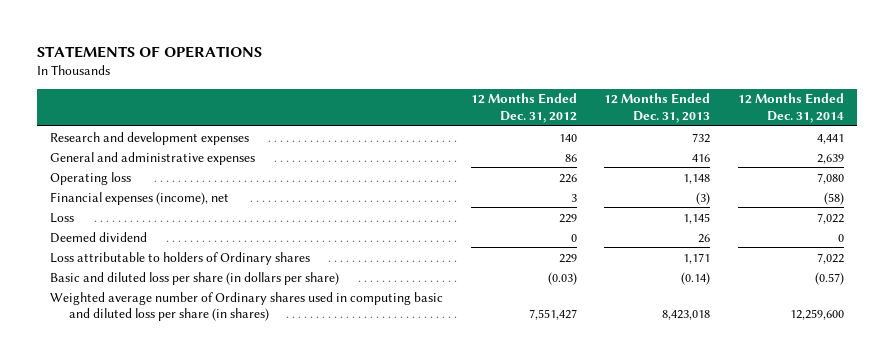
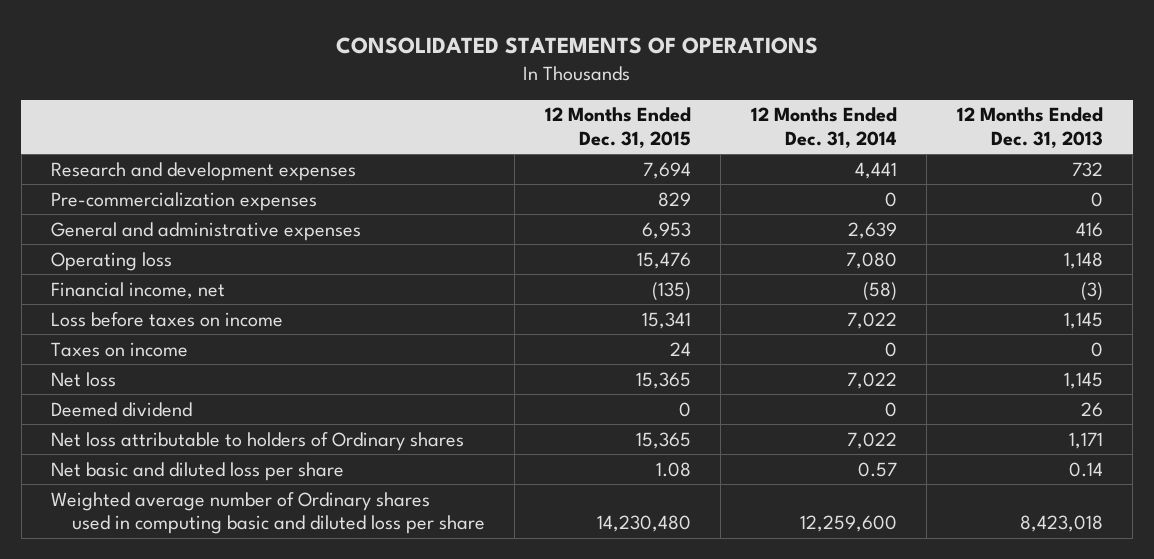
[36,46,262,59] STATEMENTS OF OPERATIONS -> [336,36,819,54] CONSOLIDATED STATEMENTS OF OPERATIONS
[470,93,577,124] 12 Months Ended Dec. 31, 2012 -> none
none -> [544,107,691,149] 12 Months Ended Dec. 31, 2015
none -> [51,191,318,211] Pre-commercialization expenses
[50,191,230,205] Financial expenses (income), net -> [51,281,226,299] Financial income, net
none -> [51,311,284,327] Loss before taxes on income
none -> [51,341,189,357] Taxes on income
[50,212,75,223] Loss -> [51,371,117,387] Net loss
[50,251,311,265] Loss attributable to holders of Ordinary shares -> [51,431,465,451] Net loss attributable to holders of Ordinary shares
[50,271,340,285] Basic and diluted loss per share (in dollars per share) -> [51,461,345,481] Net basic and diluted loss per share
[681,271,711,285] (0.14) -> [1068,461,1103,477] 0.14
[814,271,844,285] (0.57) -> [857,461,897,477] 0.57
[50,291,444,322] Weighted average number of Ordinary shares used in computing basic and diluted loss per share (in shares) -> [51,491,486,535] Weighted average number of Ordinary shares used in computing basic and diluted loss per share

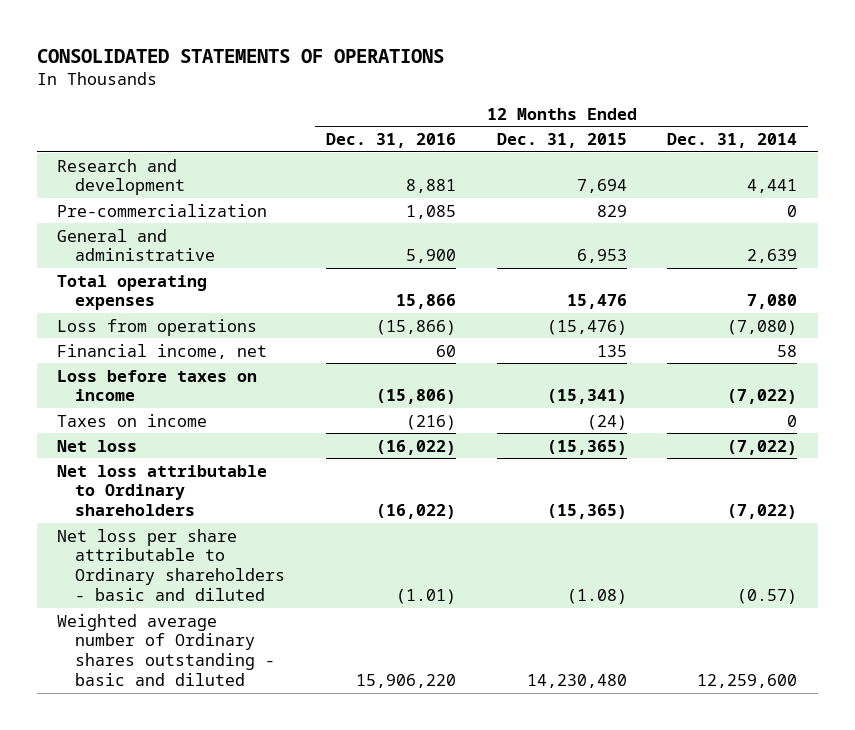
[956,107,1103,149] 12 Months Ended Dec. 31, 2013 -> none
none -> [325,133,456,149] Dec. 31, 2016
[51,401,193,417] Deemed dividend -> none
[51,161,357,181] Research and development expenses -> [57,158,185,196] Research and development
[51,191,318,211] Pre-commercialization expenses -> [57,203,268,217] Pre-commercialization
[51,221,362,241] General and administrative expenses -> [57,228,215,262] General and administrative
none -> [57,274,208,311] Total operating expenses
[51,251,173,271] Operating loss -> [57,318,258,336] Loss from operations
[636,251,691,269] 15,476 -> [546,319,627,335] (15,476)
[845,251,897,269] 7,080 -> [727,319,798,335] (7,080)
[651,281,691,301] (135) -> [596,344,627,357] 135
[862,281,897,301] (58) -> [777,344,798,357] 58
[641,311,691,329] 15,341 -> [546,389,627,405] (15,341)
[846,311,897,329] 7,022 -> [727,389,798,405] (7,022)
[669,341,691,356] 24 -> [586,414,627,430] (24)
[635,371,691,389] 15,365 -> [546,439,627,455] (15,365)
[846,371,897,389] 7,022 -> [727,439,798,455] (7,022)
[51,431,465,451] Net loss attributable to holders of Ordinary shares -> [57,464,268,517] Net loss attributable to Ordinary shareholders
[635,431,691,449] 15,365 -> [546,504,627,520] (15,365)
[846,431,897,449] 7,022 -> [727,504,798,520] (7,022)
[51,461,345,481] Net basic and diluted loss per share -> [57,528,285,601] Net loss per share attributable to Ordinary shareholders - basic and diluted
[655,461,691,477] 1.08 -> [566,588,627,604] (1.08)
[857,461,897,477] 0.57 -> [737,588,798,604] (0.57)
[51,491,486,535] Weighted average number of Ordinary shares used in computing basic and diluted loss per share -> [57,613,275,686] Weighted average number of Ordinary shares outstanding - basic and diluted

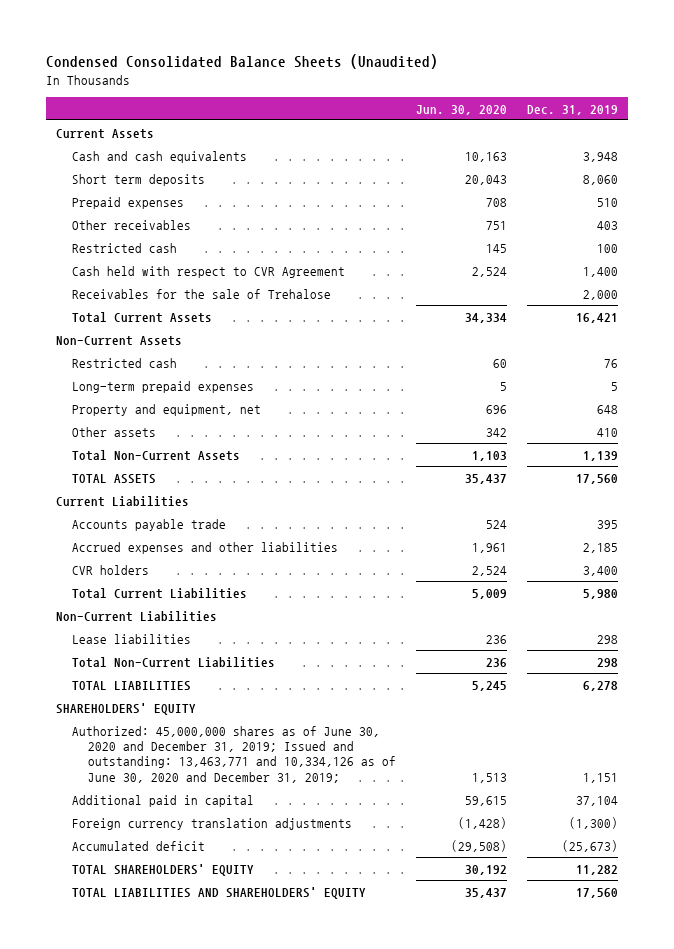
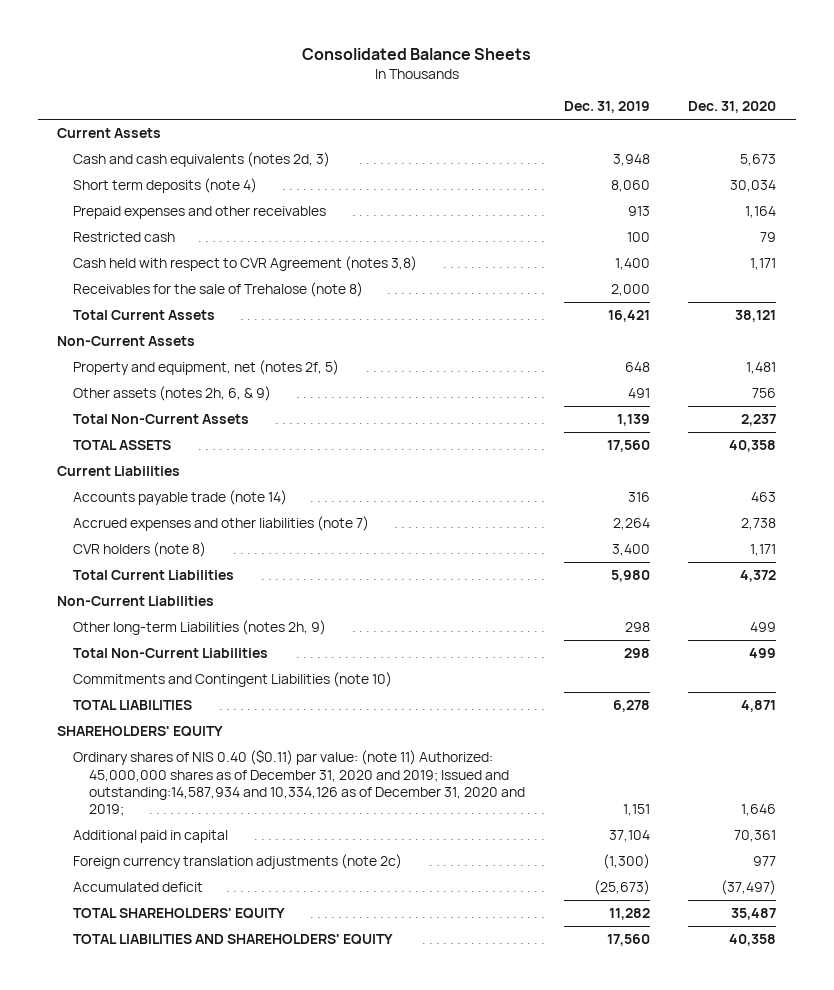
[45,54,438,70] Condensed Consolidated Balance Sheets (Unaudited) -> [301,47,531,60] Consolidated Balance Sheets
[415,104,507,115] Jun. 30, 2020 -> none
none -> [688,101,777,114] Dec. 31, 2020
[71,196,184,209] Prepaid expenses -> none
[71,219,191,230] Other receivables -> none
[71,150,247,163] Cash and cash equivalents -> [73,152,331,168] Cash and cash equivalents (notes 2d, 3)
[71,173,205,186] Short term deposits -> [73,178,258,194] Short term deposits (note 4)
none -> [73,206,327,220] Prepaid expenses and other receivables
[71,265,345,278] Cash held with respect to CVR Agreement -> [73,256,418,272] Cash held with respect to CVR Agreement (notes 3,8)
[71,288,331,299] Receivables for the sale of Trehalose -> [73,282,364,298] Receivables for the sale of Trehalose (note 8)
[71,357,177,368] Restricted cash -> none
[71,380,254,393] Long-term prepaid expenses -> none
[71,403,261,416] Property and equipment, net -> [73,360,340,376] Property and equipment, net (notes 2f, 5)
[71,426,156,437] Other assets -> [73,386,272,402] Other assets (notes 2h, 6, & 9)
[597,427,619,437] 410 -> [627,388,650,399] 491
[71,518,226,531] Accounts payable trade -> [73,490,288,506] Accounts payable trade (note 14)
[597,519,619,529] 395 -> [627,492,650,503] 316
[71,541,338,554] Accrued expenses and other liabilities -> [73,516,370,532] Accrued expenses and other liabilities (note 7)
[583,542,619,553] 2,185 -> [612,518,650,531] 2,264
[71,564,149,575] CVR holders -> [73,542,207,558] CVR holders (note 8)
[71,633,191,644] Lease liabilities -> [73,620,327,636] Other long-term Liabilities (notes 2h, 9)
none -> [73,672,393,688] Commitments and Contingent Liabilities (note 10)
[71,725,396,783] Authorized: 45,000,000 shares as of June 30, 2020 and December 31, 2019; Issued and outstanding: 13,463,771 and 10,334,126 as of June 30, 2020 and December 31, 2019; -> [73,749,526,817] Ordinary shares of NIS 0.40 ($0.11) par value: (note 11) Authorized: 45,000,000 shares as of December 31, 2020 and 2019; Issued and outstanding:14,587,934 and 10,334,126 as of December 31, 2020 and 2019;
[71,817,352,830] Foreign currency translation adjustments -> [73,854,403,870] Foreign currency translation adjustments (note 2c)

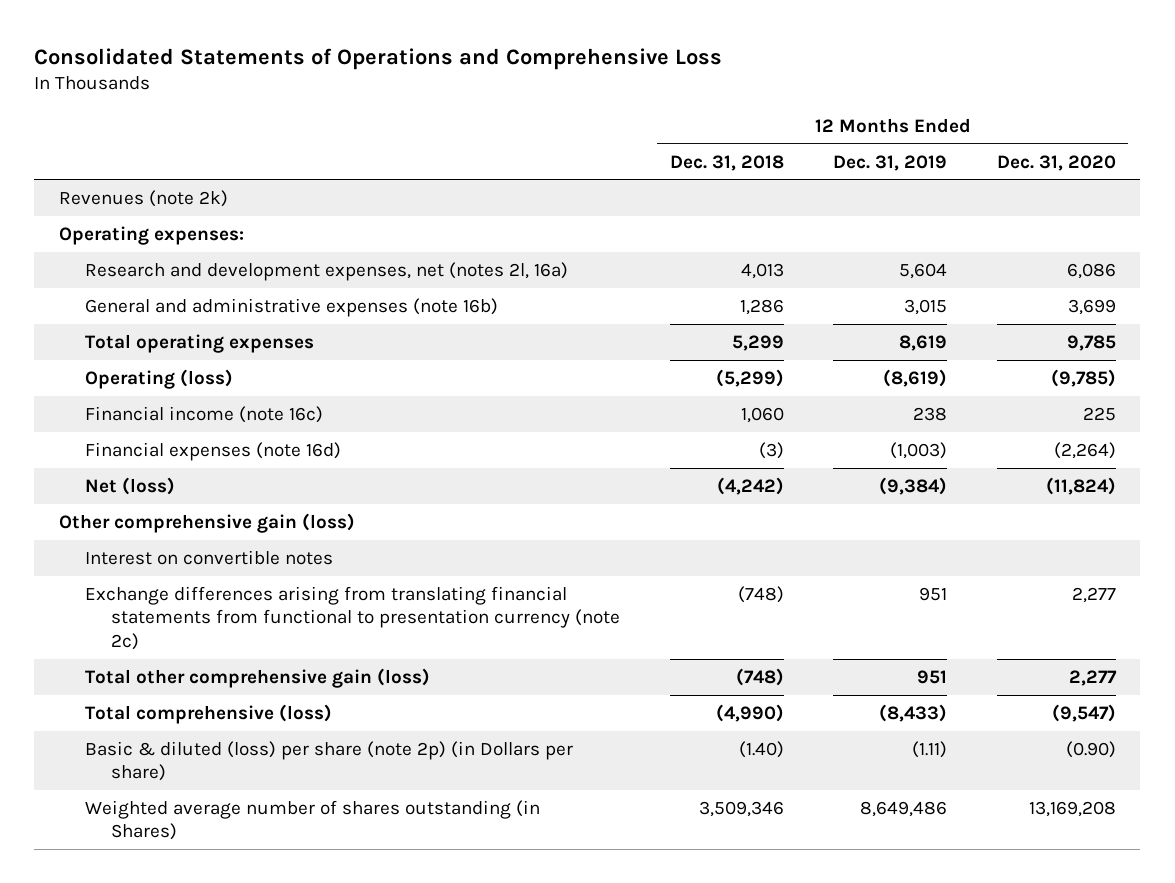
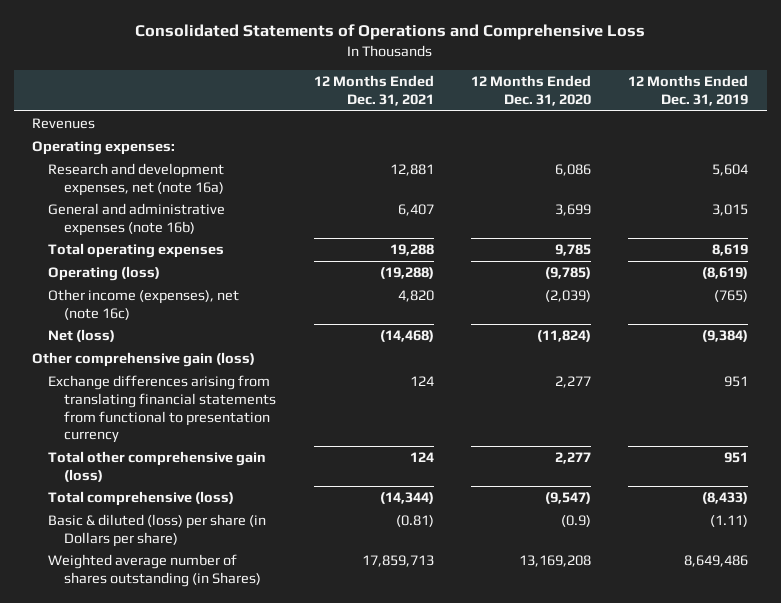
[669,154,784,171] Dec. 31, 2018 -> none
none -> [313,75,434,106] 12 Months Ended Dec. 31, 2021
[59,189,229,207] Revenues (note 2k) -> [32,118,96,130] Revenues
[85,261,569,281] Research and development expenses, net (notes 2l, 16a) -> [48,163,225,196] Research and development expenses, net (note 16a)
[85,405,324,423] Financial income (note 16c) -> none
[85,441,342,461] Financial expenses (note 16d) -> none
none -> [48,289,240,320] Other income (expenses), net (note 16c)
[85,549,334,565] Interest on convertible notes -> none
[85,585,620,650] Exchange differences arising from translating financial statements from functional to presentation currency (note 2c) -> [48,375,277,444] Exchange differences arising from translating financial statements from functional to presentation currency
[85,740,574,782] Basic & diluted (loss) per share (note 2p) (in Dollars per share) -> [48,514,267,547] Basic & diluted (loss) per share (in Dollars per share)
[1065,740,1116,758] (0.90) -> [561,515,592,528] (0.9)

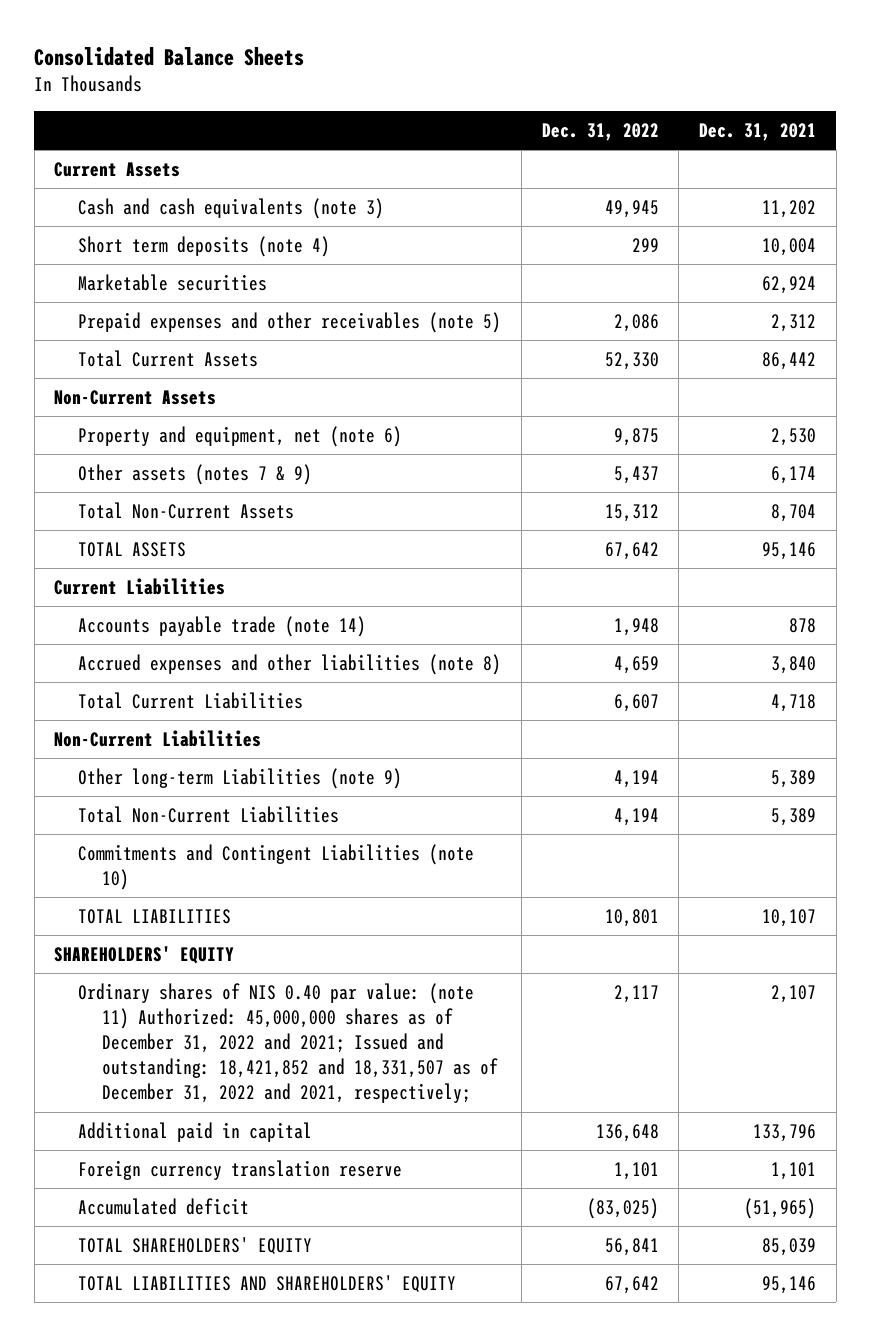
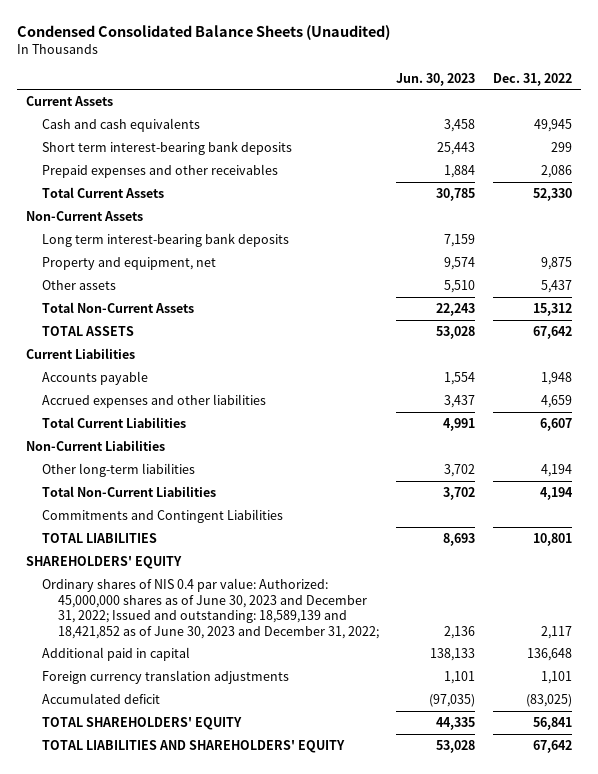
[34,46,305,66] Consolidated Balance Sheets -> [17,24,391,40] Condensed Consolidated Balance Sheets (Unaudited)
[698,123,816,142] Dec. 31, 2021 -> none
none -> [396,72,476,86] Jun. 30, 2023
[78,274,268,292] Marketable securities -> none
[78,198,385,220] Cash and cash equivalents (note 3) -> [41,118,200,133] Cash and cash equivalents
[78,236,331,258] Short term deposits (note 4) -> [41,141,292,156] Short term interest-bearing bank deposits
[78,312,502,334] Prepaid expenses and other receivables (note 5) -> [41,164,278,179] Prepaid expenses and other receivables
none -> [41,233,289,248] Long term interest-bearing bank deposits
[78,426,403,448] Property and equipment, net (note 6) -> [41,257,216,271] Property and equipment, net
[78,464,313,486] Other assets (notes 7 & 9) -> [41,280,116,291] Other assets
[78,616,367,638] Accounts payable trade (note 14) -> [41,371,148,386] Accounts payable
[78,654,502,676] Accrued expenses and other liabilities (note 8) -> [41,394,266,409] Accrued expenses and other liabilities
[78,768,403,790] Other long-term Liabilities (note 9) -> [41,463,195,478] Other long-term liabilities
[78,844,475,891] Commitments and Contingent Liabilities (note 10) -> [41,509,283,524] Commitments and Contingent Liabilities
[78,983,499,1104] Ordinary shares of NIS 0.40 par value: (note 11) Authorized: 45,000,000 shares as of December 31, 2022 and 2021; Issued and outstanding: 18,421,852 and 18,331,507 as of December 31, 2022 and 2021, respectively; -> [41,578,379,639] Ordinary shares of NIS 0.4 par value: Authorized: 45,000,000 shares as of June 30, 2023 and December 31, 2022; Issued and outstanding: 18,589,139 and 18,421,852 as of June 30, 2023 and December 31, 2022;
[78,1160,403,1181] Foreign currency translation reserve -> [41,670,289,685] Foreign currency translation adjustments

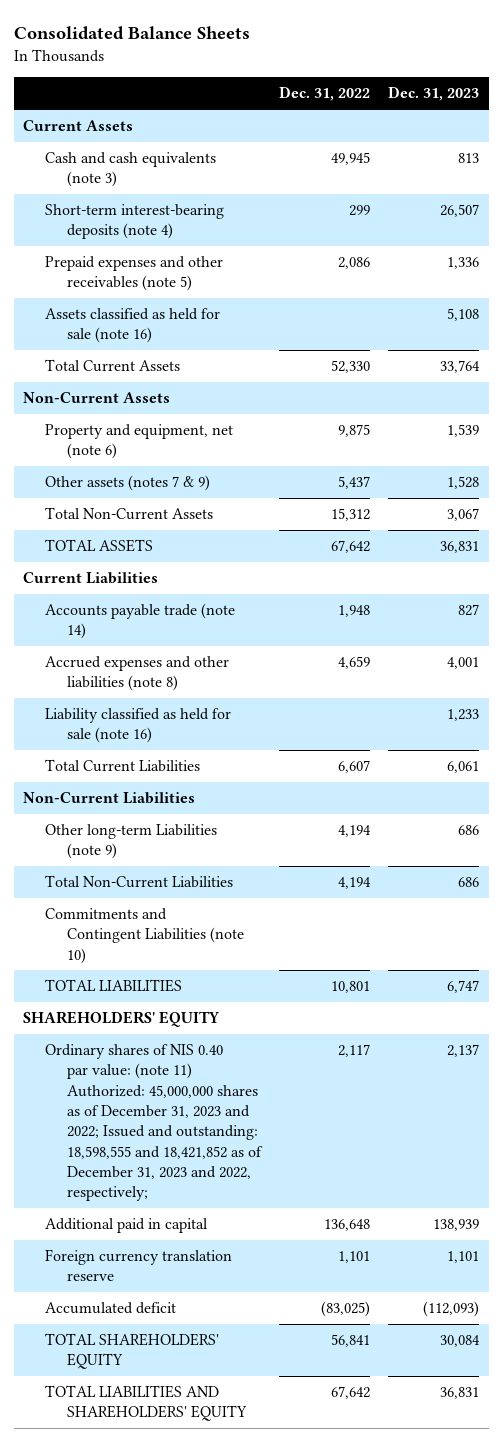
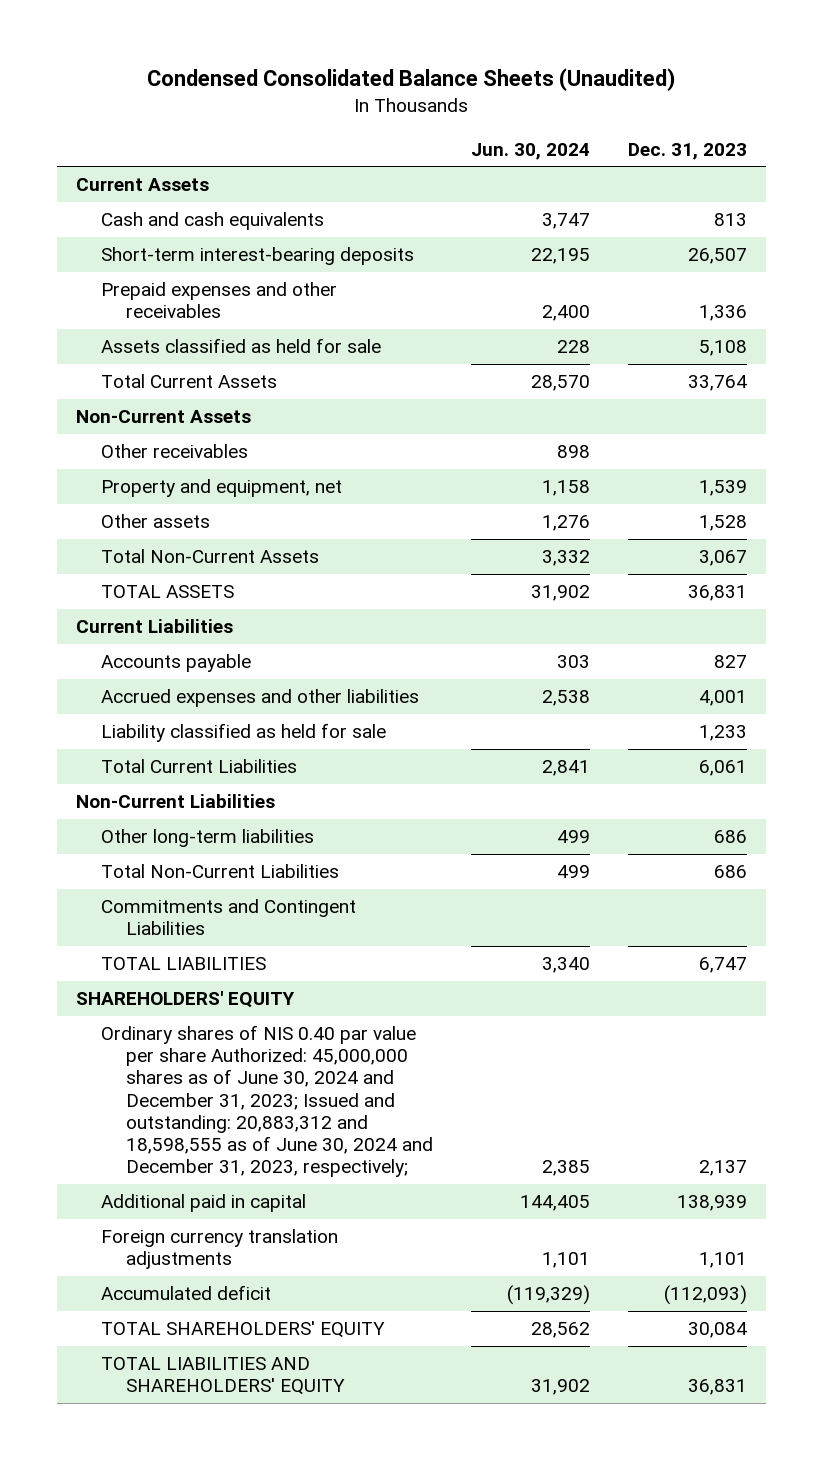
[13,26,250,41] Consolidated Balance Sheets -> [147,68,676,92] Condensed Consolidated Balance Sheets (Unaudited)
[278,86,370,102] Dec. 31, 2022 -> none
none -> [470,142,590,160] Jun. 30, 2024
[44,152,216,188] Cash and cash equivalents (note 3) -> [100,212,324,231] Cash and cash equivalents
[44,204,224,240] Short-term interest-bearing deposits (note 4) -> [100,247,414,266] Short-term interest-bearing deposits
[44,256,223,292] Prepaid expenses and other receivables (note 5) -> [100,282,337,319] Prepaid expenses and other receivables
[44,308,220,344] Assets classified as held for sale (note 16) -> [100,338,381,354] Assets classified as held for sale
none -> [100,444,248,459] Other receivables
[44,424,233,460] Property and equipment, net (note 6) -> [100,479,342,498] Property and equipment, net
[44,475,210,492] Other assets (notes 7 & 9) -> [100,514,210,529] Other assets
[44,603,235,640] Accounts payable trade (note 14) -> [100,654,251,673] Accounts payable
[44,656,229,692] Accrued expenses and other liabilities (note 8) -> [100,689,419,708] Accrued expenses and other liabilities
[44,708,231,744] Liability classified as held for sale (note 16) -> [100,723,386,743] Liability classified as held for sale
[44,824,217,860] Other long-term Liabilities (note 9) -> [100,829,314,848] Other long-term liabilities
[44,908,244,964] Commitments and Contingent Liabilities (note 10) -> [100,899,356,936] Commitments and Contingent Liabilities
[44,1044,263,1202] Ordinary shares of NIS 0.40 par value: (note 11) Authorized: 45,000,000 shares as of December 31, 2023 and 2022; Issued and outstanding: 18,598,555 and 18,421,852 as of December 31, 2023 and 2022, respectively; -> [100,1025,433,1178] Ordinary shares of NIS 0.40 par value per share Authorized: 45,000,000 shares as of June 30, 2024 and December 31, 2023; Issued and outstanding: 20,883,312 and 18,598,555 as of June 30, 2024 and December 31, 2023, respectively;
[44,1249,232,1282] Foreign currency translation reserve -> [100,1229,338,1270] Foreign currency translation adjustments

